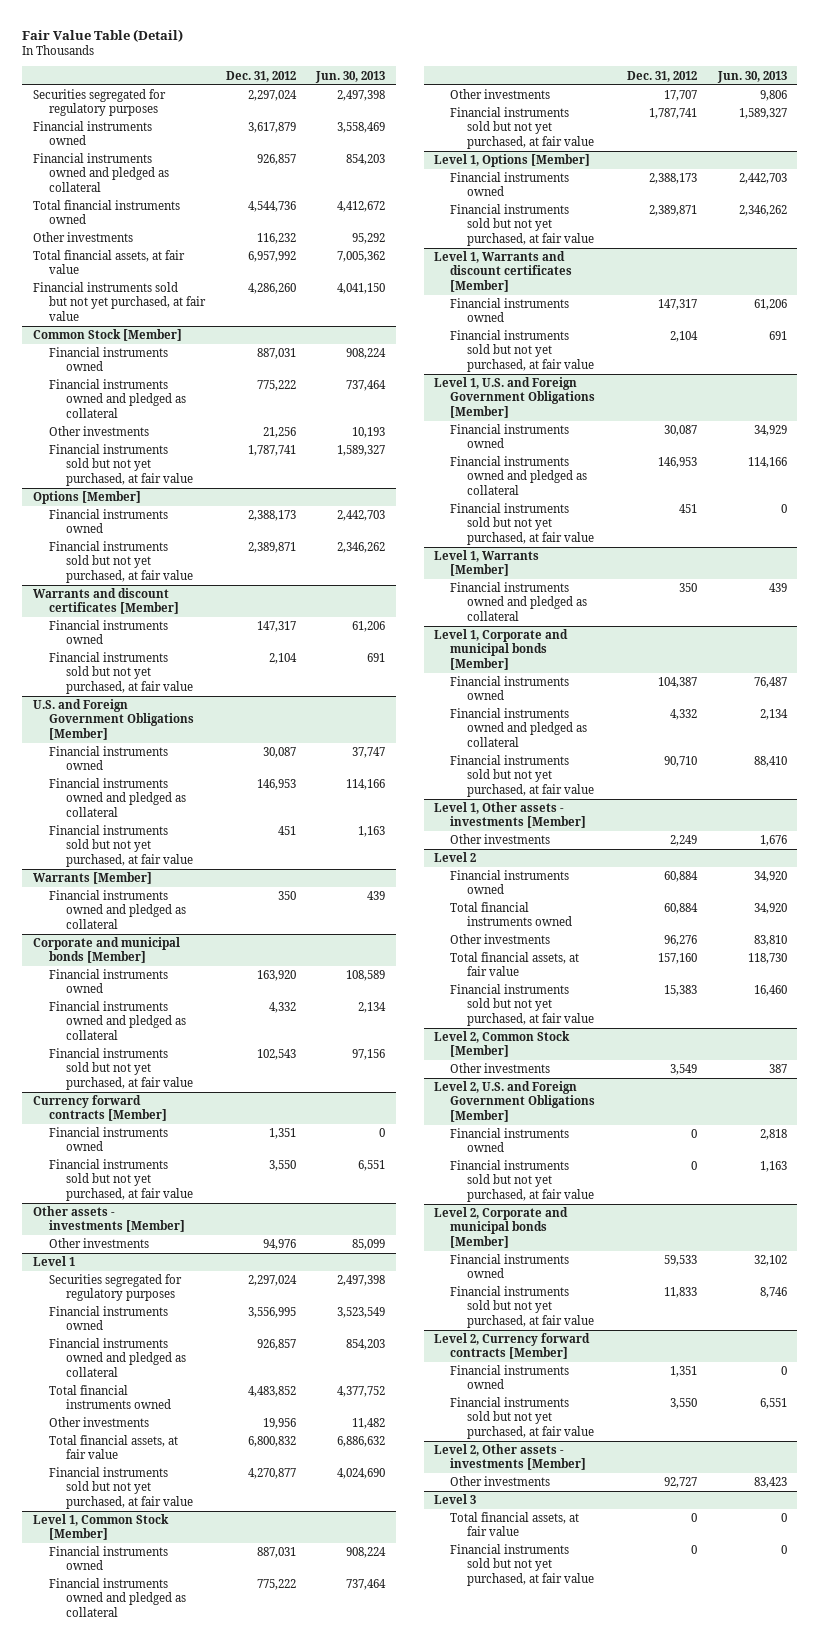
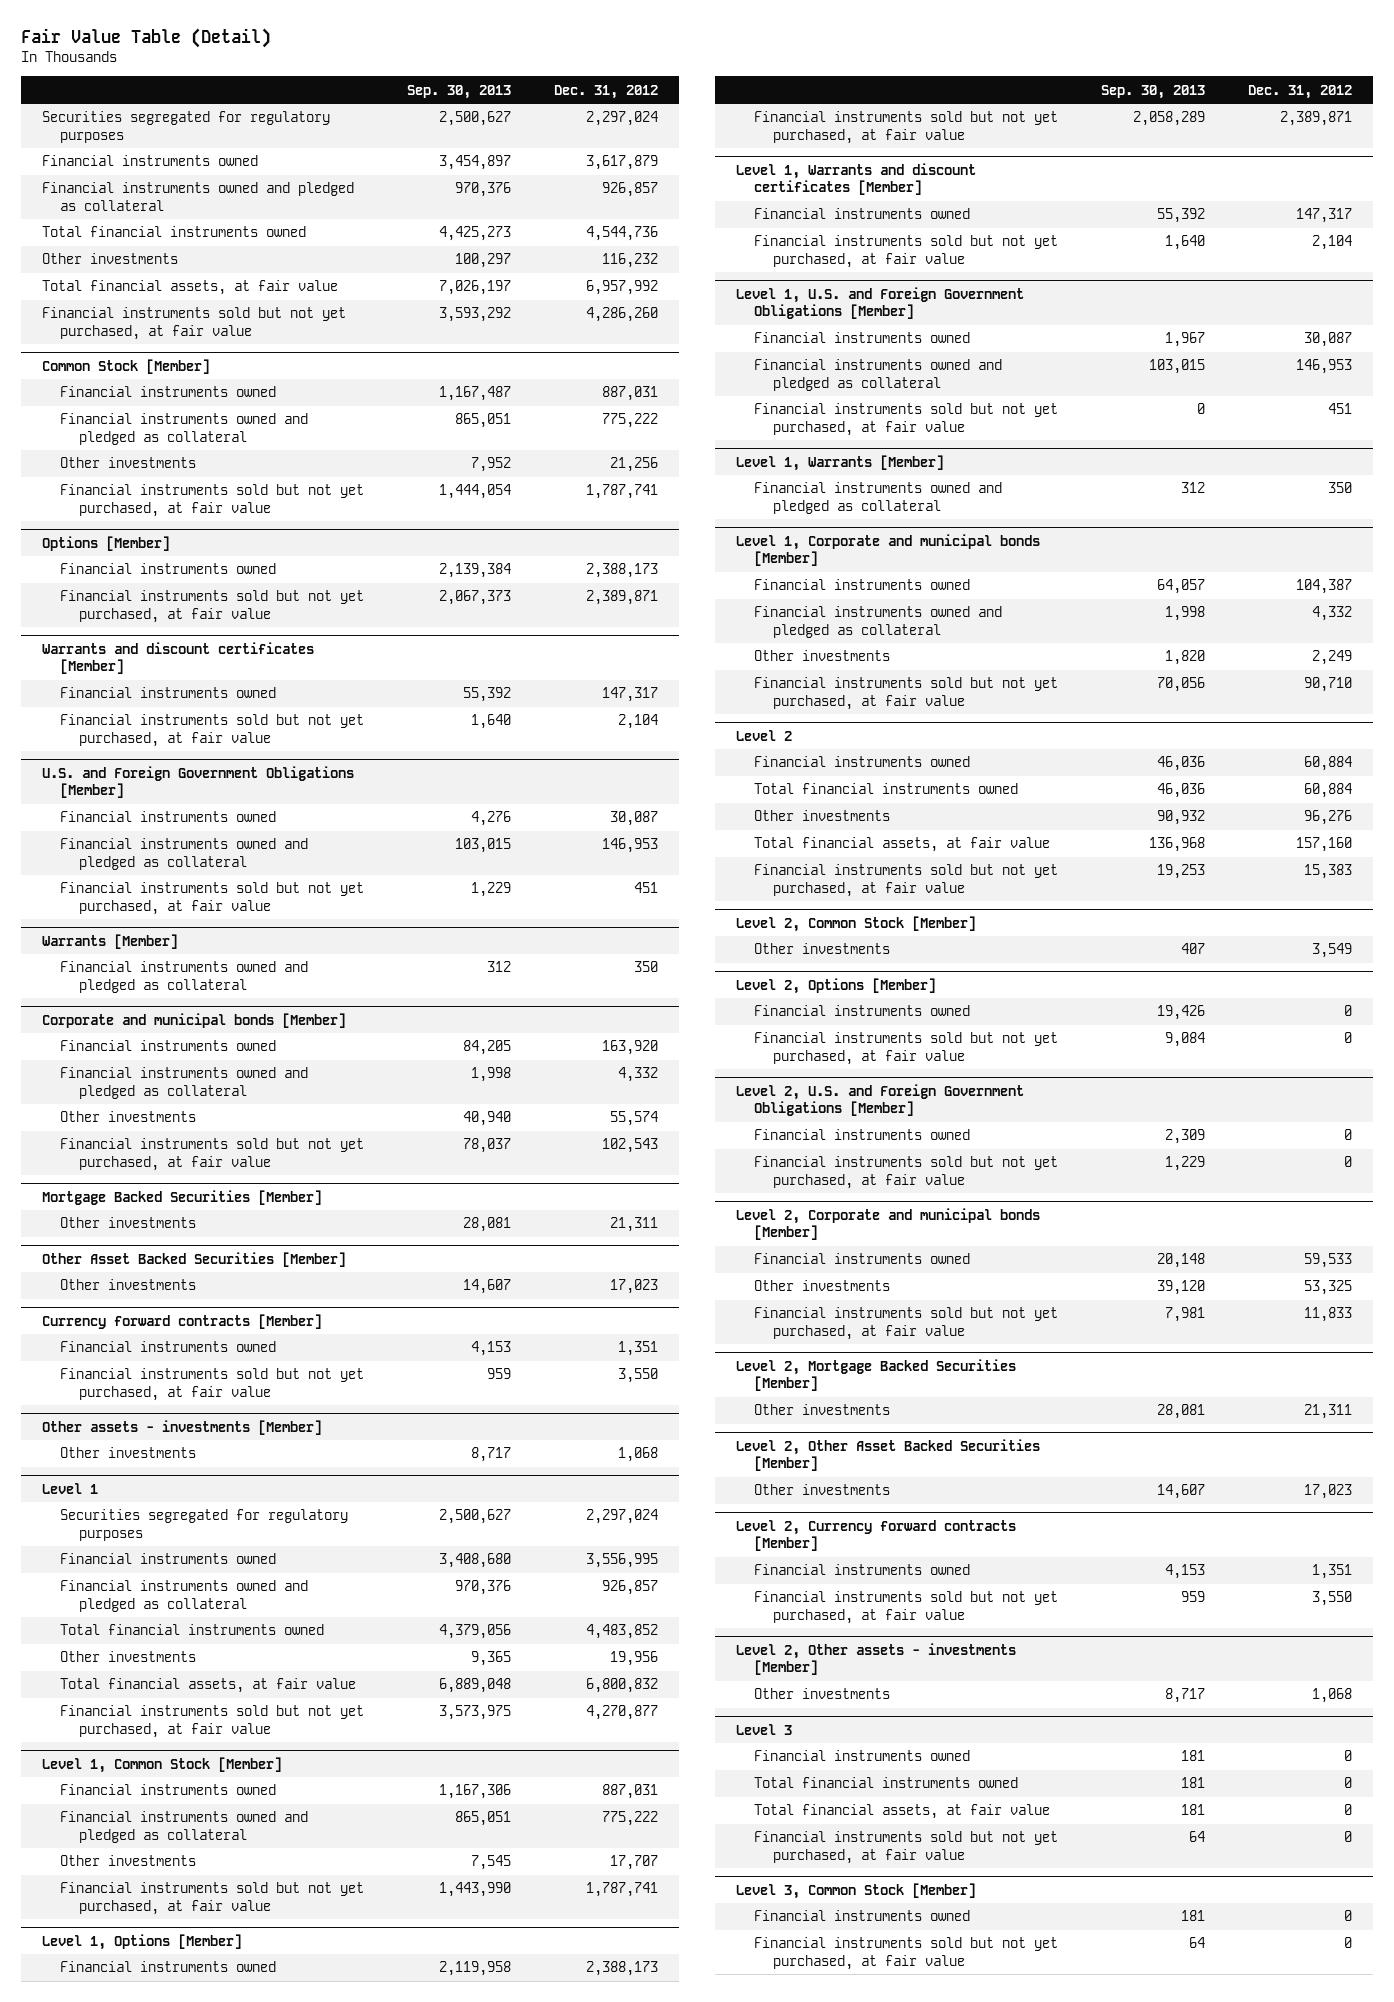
[315,70,386,83] Jun. 30, 2013 -> none
none -> [407,84,512,99] Sep. 30, 2013
none -> [60,1111,197,1123] Other investments
none -> [42,1189,323,1205] Mortgage Backed Securities [Member]
none -> [60,1217,197,1229] Other investments
none -> [42,1251,347,1267] Other Asset Backed Securities [Member]
none -> [60,1279,197,1291] Other investments
[262,1239,296,1251] 94,976 -> [617,1447,658,1463] 1,068
[434,802,587,829] Level 1, Other assets - investments [Member] -> none
[450,755,594,797] Financial instruments sold but not yet purchased, at fair value -> [754,677,1059,710] Financial instruments sold but not yet purchased, at fair value
none -> [736,977,937,994] Level 2, Options [Member]
none -> [754,1005,971,1017] Financial instruments owned
none -> [754,1032,1059,1065] Financial instruments sold but not yet purchased, at fair value
none -> [754,1280,891,1292] Other investments
none -> [736,1358,1017,1392] Level 2, Mortgage Backed Securities [Member]
none -> [754,1404,891,1416] Other investments
none -> [736,1438,1041,1472] Level 2, Other Asset Backed Securities [Member]
none -> [754,1484,891,1496] Other investments
[664,1477,698,1489] 92,727 -> [1311,1688,1352,1704] 1,068
none -> [754,1750,971,1762] Financial instruments owned
none -> [754,1777,1019,1789] Total financial instruments owned
none -> [736,1882,977,1899] Level 3, Common Stock [Member]
none -> [754,1910,971,1922] Financial instruments owned
none -> [754,1937,1059,1970] Financial instruments sold but not yet purchased, at fair value

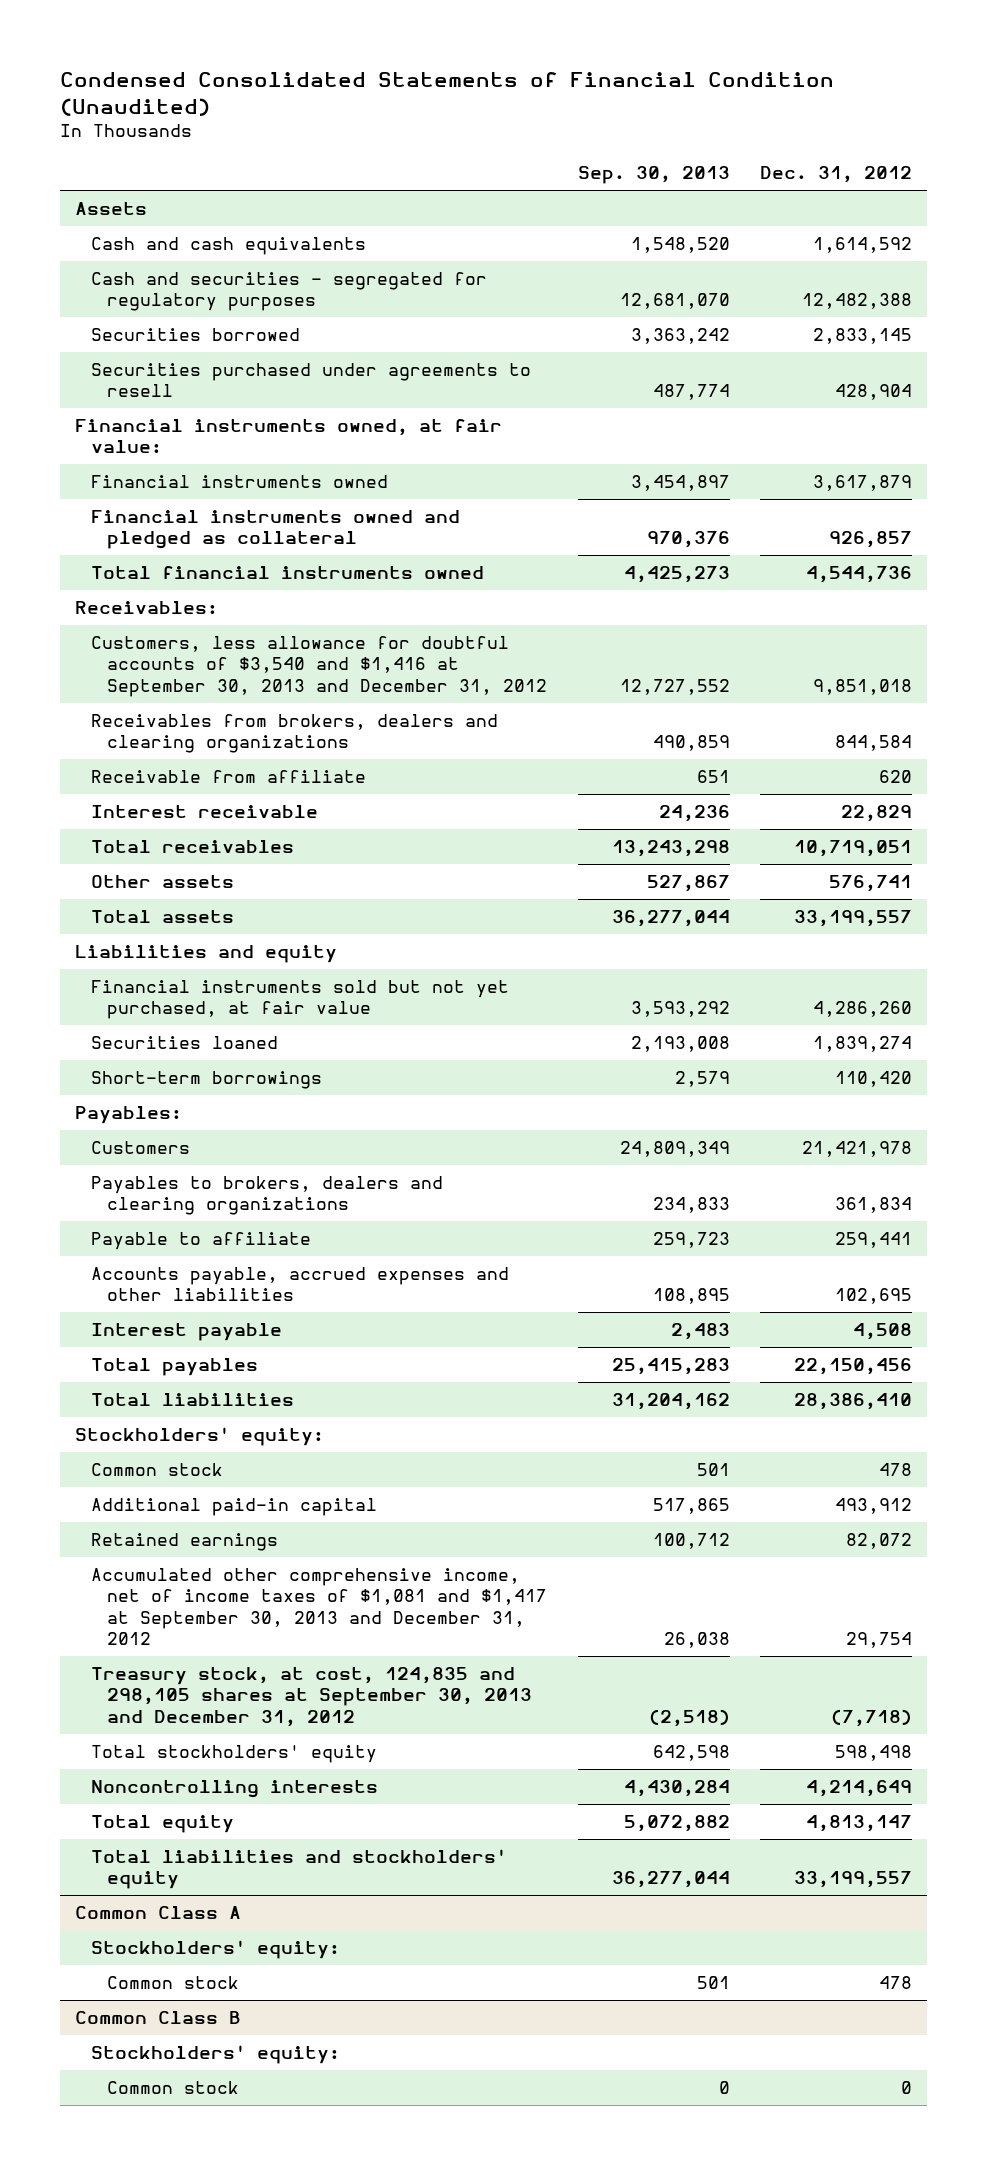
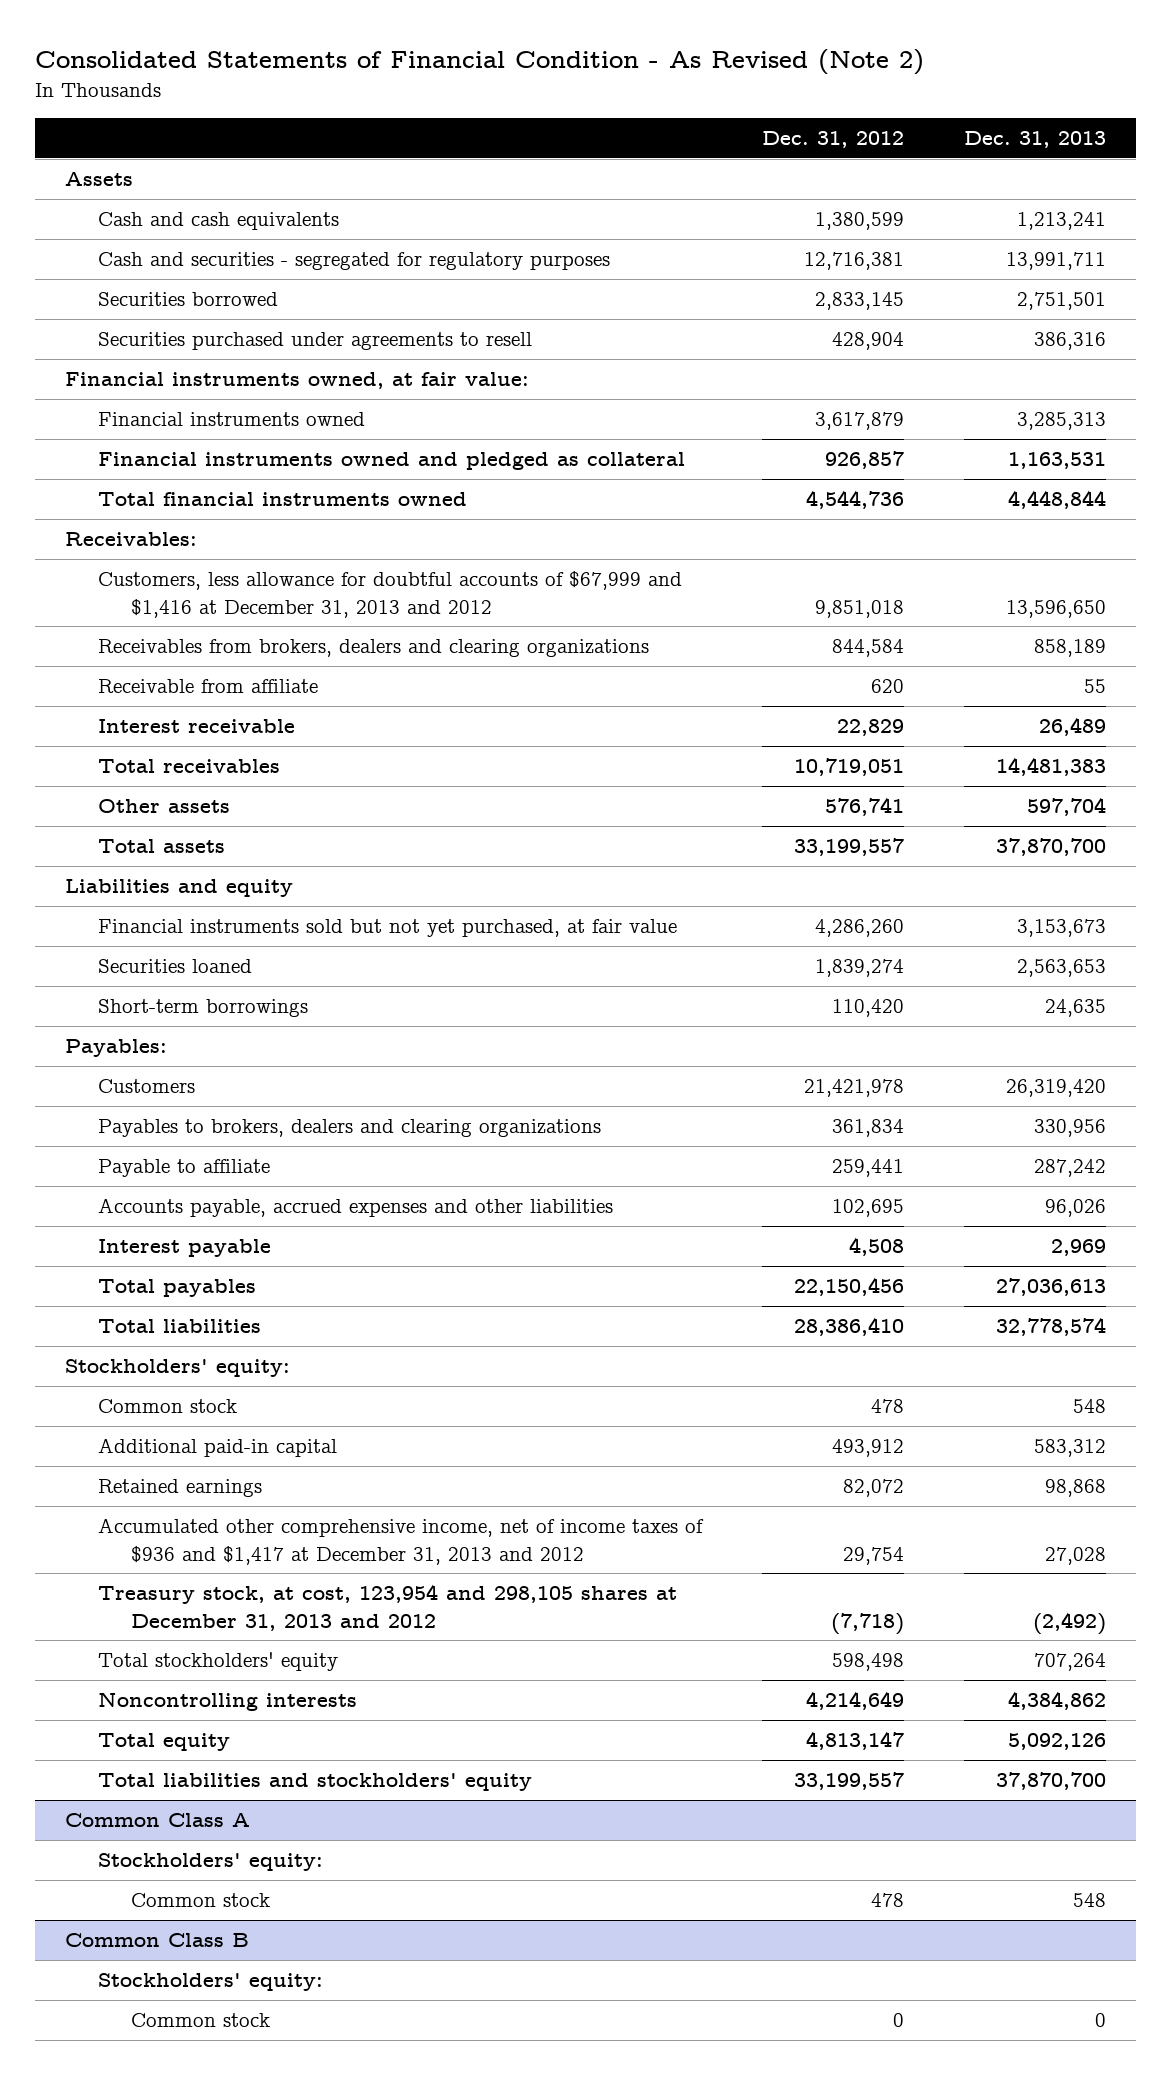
[59,71,834,116] Condensed Consolidated Statements of Financial Condition (Unaudited) -> [35,49,925,76] Consolidated Statements of Financial Condition - As Revised (Note 2)
[577,166,730,185] Sep. 30, 2013 -> none
none -> [963,131,1106,149] Dec. 31, 2013
[812,237,912,254] 1,614,592 -> [815,212,905,231] 1,380,599
[801,293,912,310] 12,482,388 -> [804,252,905,271] 12,716,381
[91,636,548,697] Customers, less allowance for doubtful accounts of $3,540 and $1,416 at September 30, 2013 and December 31, 2012 -> [98,571,683,618] Customers, less allowance for doubtful accounts of $67,999 and $1,416 at December 31, 2013 and 2012
[91,1568,548,1645] Accumulated other comprehensive income, net of income taxes of $1,081 and $1,417 at September 30, 2013 and December 31, 2012 -> [98,1518,705,1565] Accumulated other comprehensive income, net of income taxes of $936 and $1,417 at December 31, 2013 and 2012
[91,1667,533,1727] Treasury stock, at cost, 124,835 and 298,105 shares at September 30, 2013 and December 31, 2012 -> [98,1584,678,1631] Treasury stock, at cost, 123,954 and 298,105 shares at December 31, 2013 and 2012

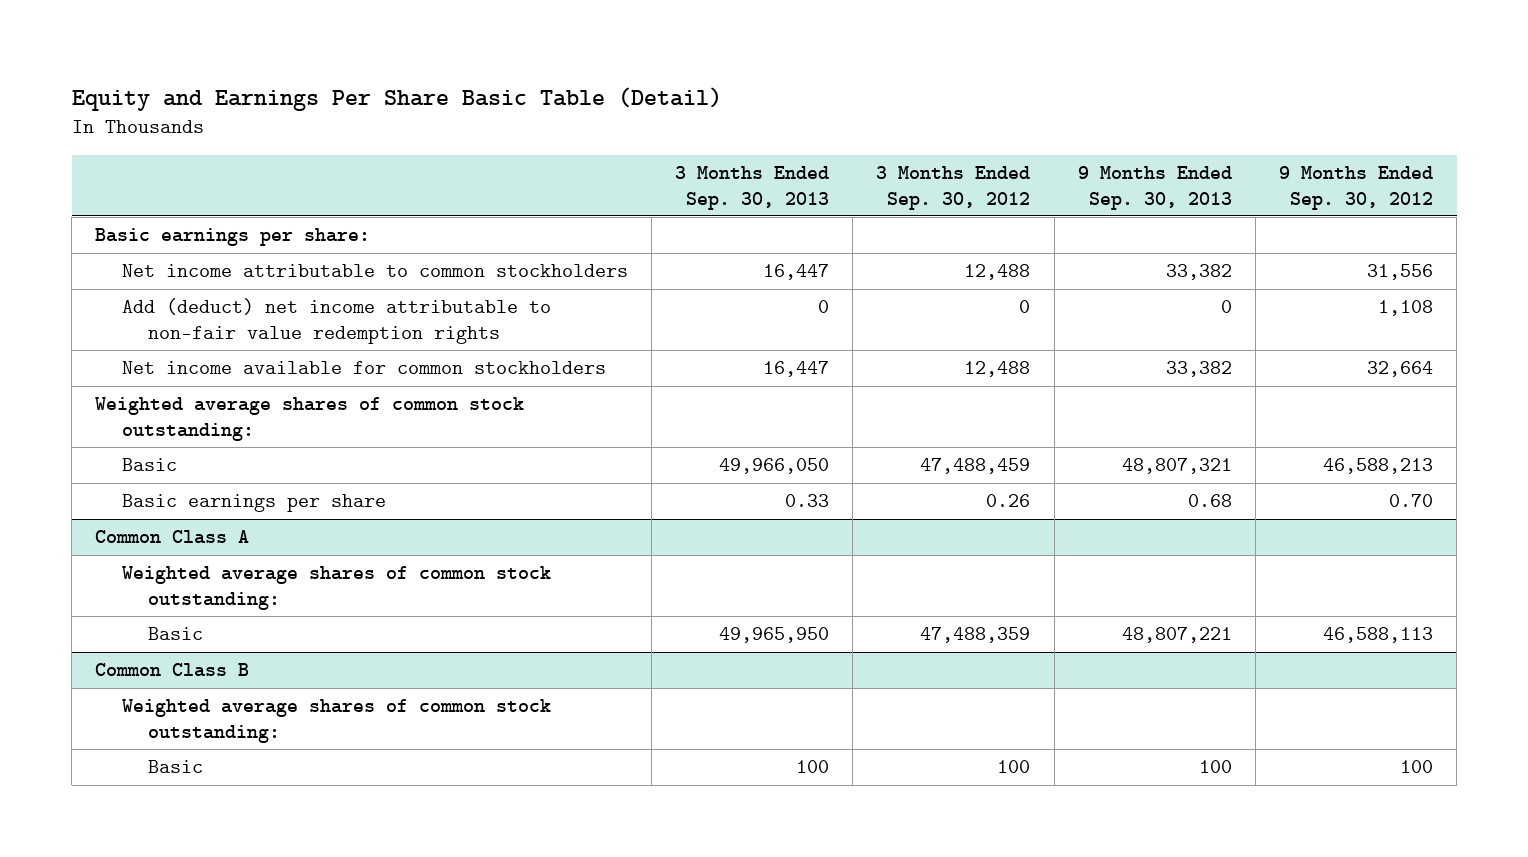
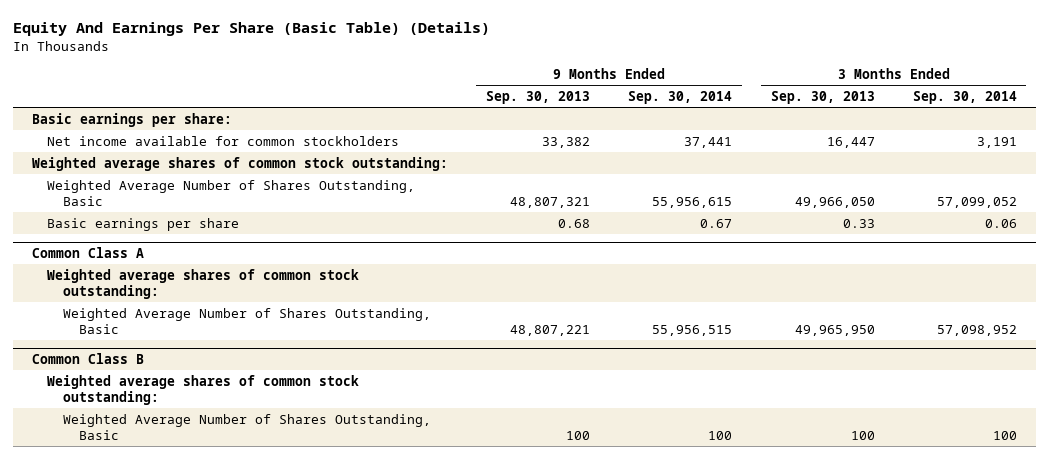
[71,86,722,111] Equity and Earnings Per Share Basic Table (Detail) -> [12,21,490,36] Equity And Earnings Per Share (Basic Table) (Details)
[876,165,1031,210] 3 Months Ended Sep. 30, 2012 -> none
[1278,165,1433,210] 9 Months Ended Sep. 30, 2012 -> none
none -> [628,90,733,104] Sep. 30, 2014
none -> [912,90,1017,104] Sep. 30, 2014
[121,264,628,278] Net income attributable to common stockholders -> none
[121,298,551,344] Add (deduct) net income attributable to non-fair value redemption rights -> none
[121,458,177,472] Basic -> [47,179,416,206] Weighted Average Number of Shares Outstanding, Basic
[148,627,204,641] Basic -> [63,307,432,334] Weighted Average Number of Shares Outstanding, Basic
[148,760,204,774] Basic -> [63,413,432,440] Weighted Average Number of Shares Outstanding, Basic

